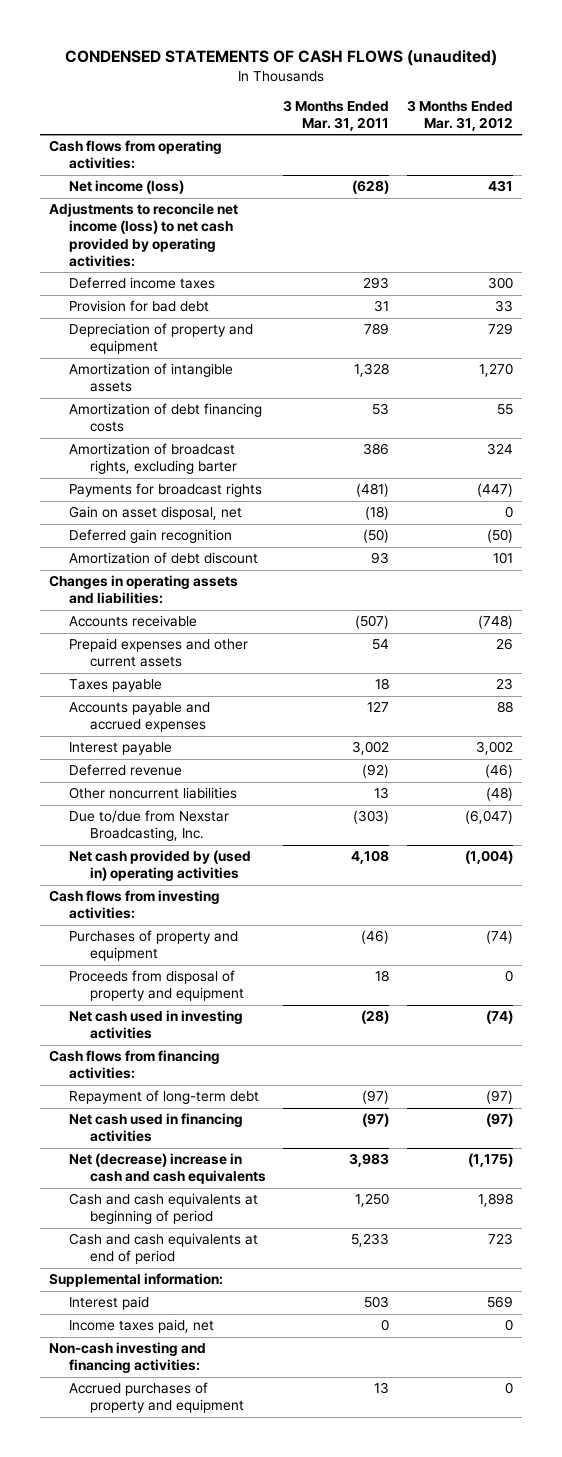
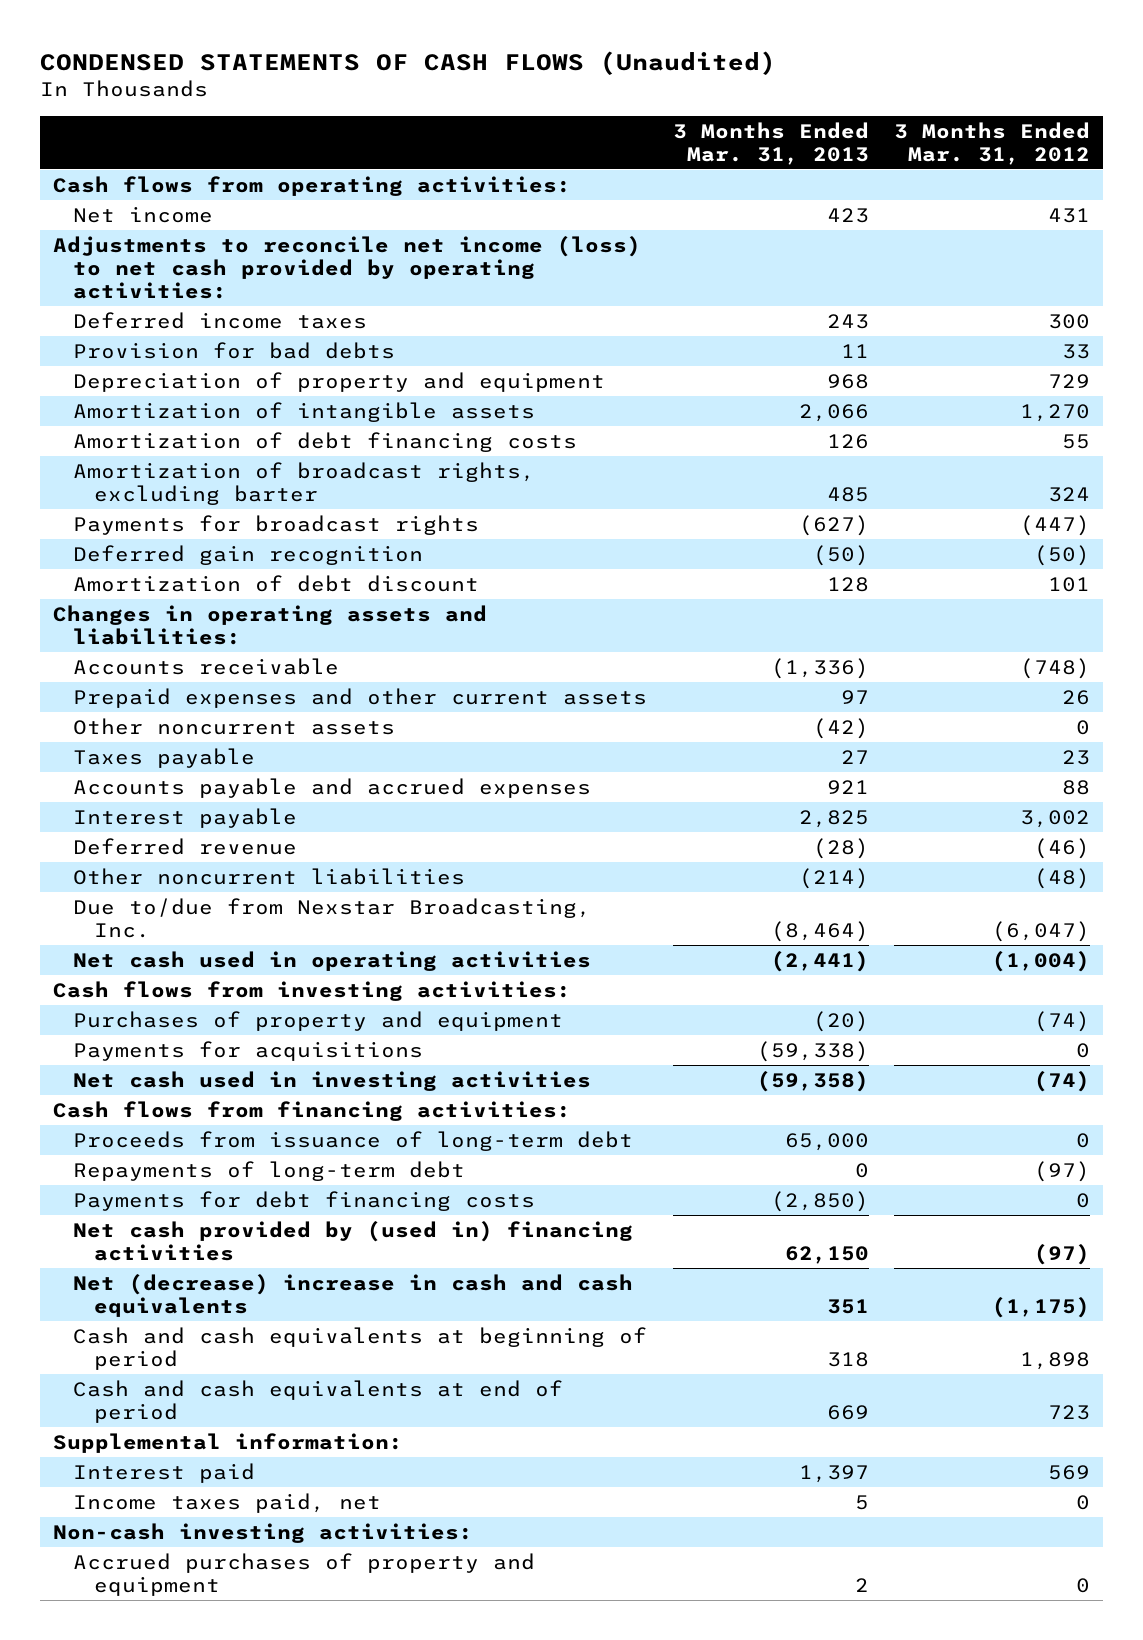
[64,49,497,66] CONDENSED STATEMENTS OF CASH FLOWS (unaudited) -> [39,51,776,76] CONDENSED STATEMENTS OF CASH FLOWS (Unaudited)
[283,99,390,131] 3 Months Ended Mar. 31, 2011 -> none
none -> [672,121,869,165] 3 Months Ended Mar. 31, 2013
[69,180,185,195] Net income (loss) -> [73,205,214,223] Net income
[69,300,210,313] Provision for bad debt -> [73,341,396,359] Provision for bad debts
[69,506,243,521] Gain on asset disposal, net -> none
none -> [73,717,396,735] Other noncurrent assets
[69,850,252,882] Net cash provided by (used in) operating activities -> [73,950,592,971] Net cash used in operating activities
[69,970,244,1002] Proceeds from disposal of property and equipment -> none
none -> [73,1040,424,1061] Payments for acquisitions
none -> [73,1130,634,1151] Proceeds from issuance of long-term debt
[69,1090,260,1105] Repayment of long-term debt -> [73,1160,466,1181] Repayments of long-term debt
none -> [73,1190,536,1211] Payments for debt financing costs
[69,1113,244,1143] Net cash used in financing activities -> [73,1220,634,1261] Net cash provided by (used in) financing activities
[48,1342,206,1374] Non-cash investing and financing activities: -> [52,1522,473,1543] Non-cash investing activities:

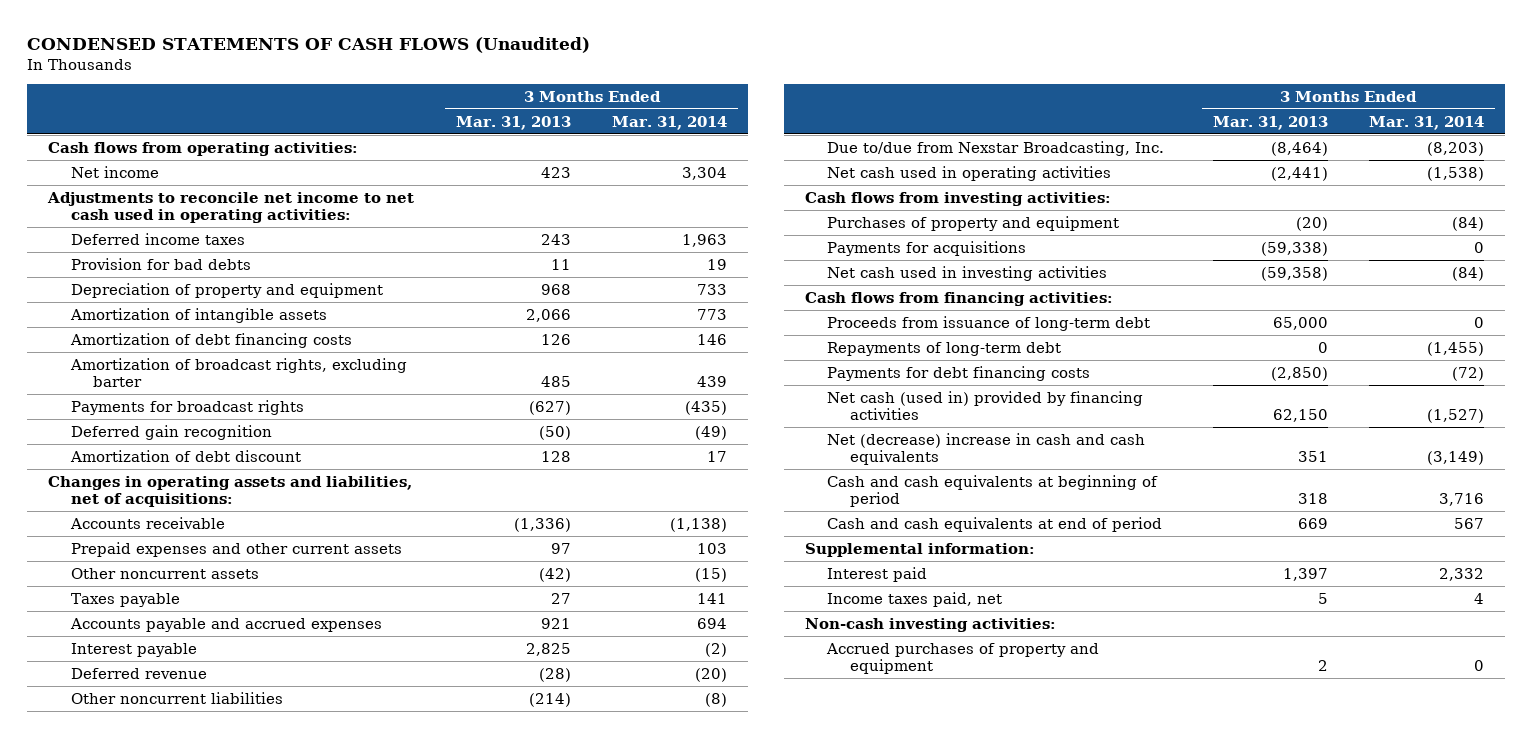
[894,121,1091,165] 3 Months Ended Mar. 31, 2012 -> none
none -> [612,115,728,130] Mar. 31, 2014
[52,235,641,300] Adjustments to reconcile net income (loss) to net cash provided by operating activities: -> [47,191,415,224] Adjustments to reconcile net income to net cash used in operating activities:
[52,604,487,645] Changes in operating assets and liabilities: -> [48,475,413,508] Changes in operating assets and liabilities, net of acquisitions:
[73,1220,634,1261] Net cash provided by (used in) financing activities -> [827,390,1144,421] Net cash (used in) provided by financing activities

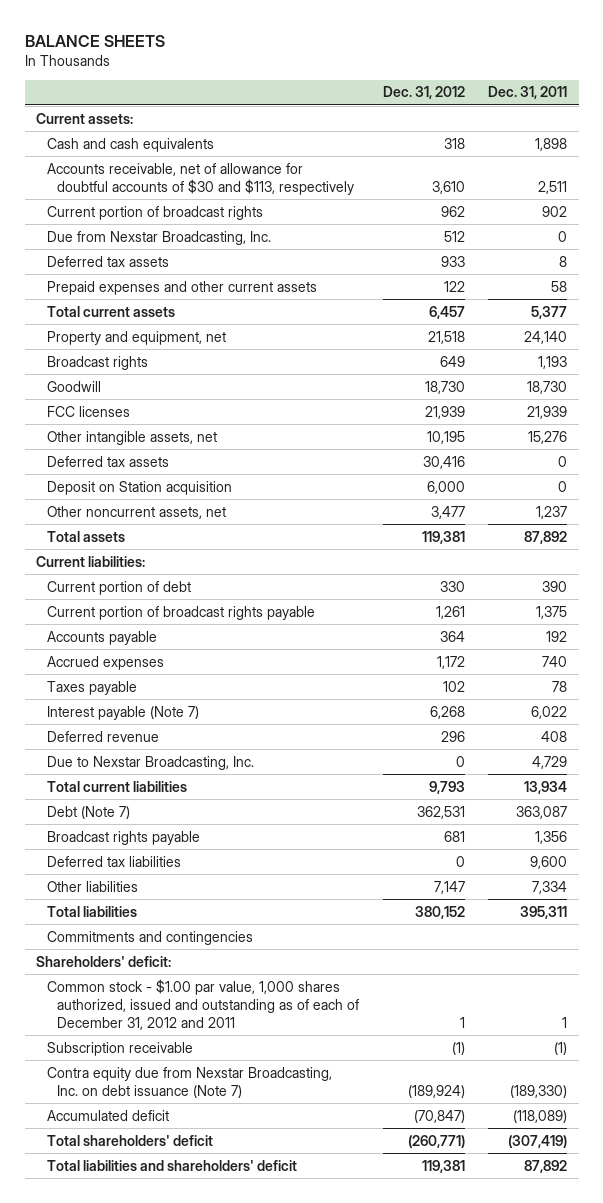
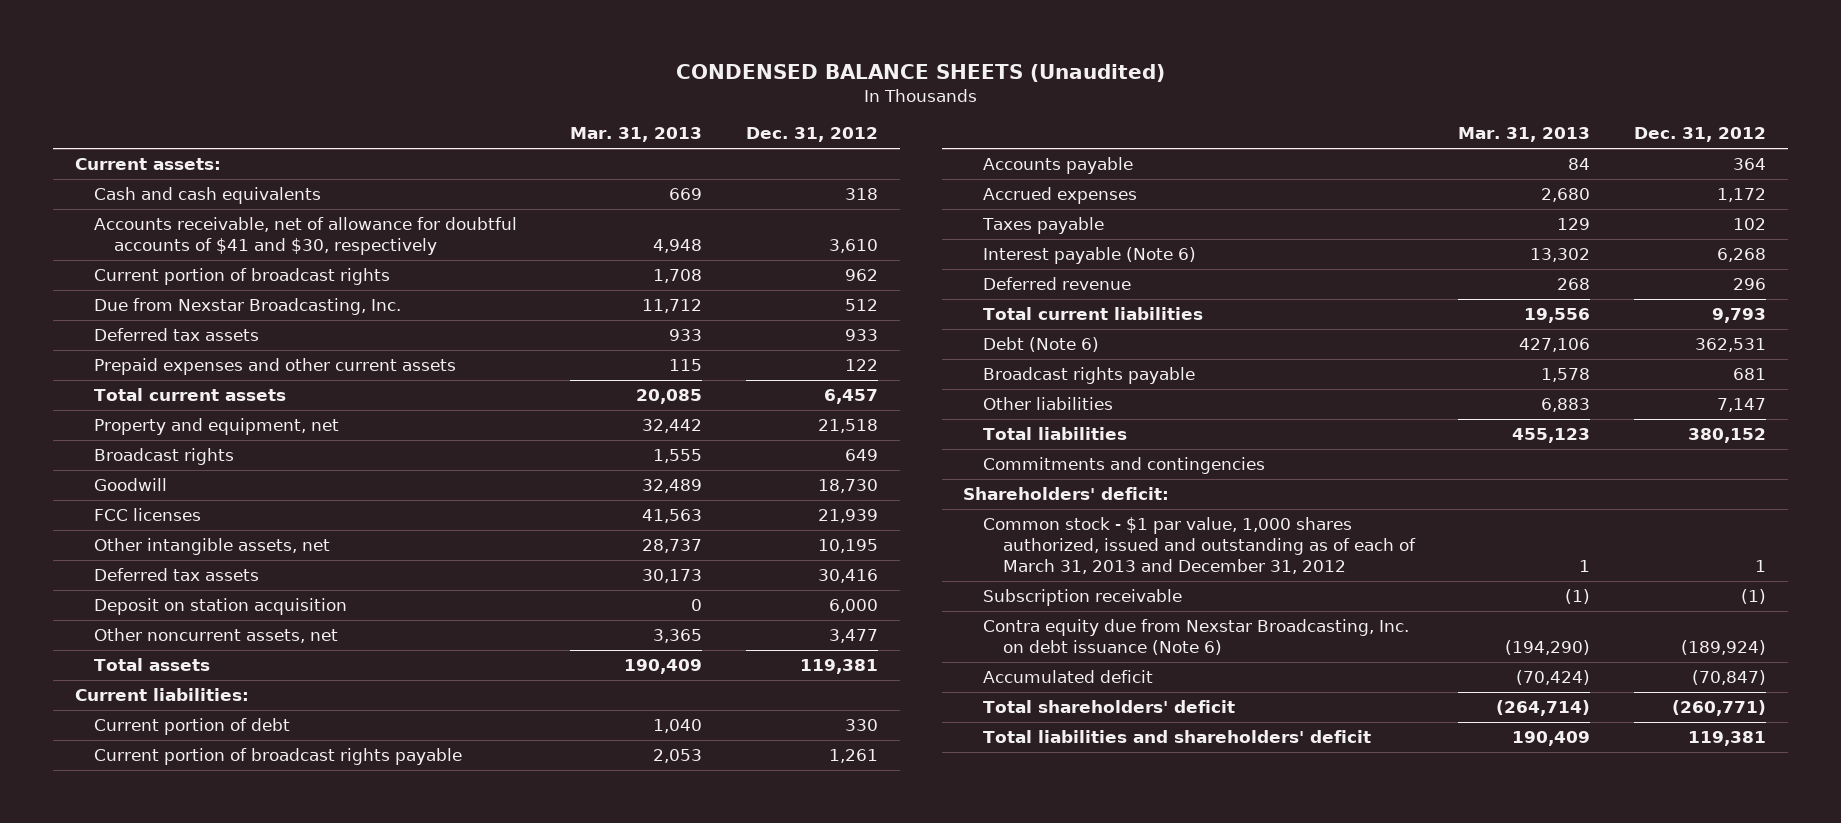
[24,34,165,47] BALANCE SHEETS -> [675,63,1165,82] CONDENSED BALANCE SHEETS (Unaudited)
[488,86,568,100] Dec. 31, 2011 -> none
none -> [569,127,702,143] Mar. 31, 2013
[46,162,355,195] Accounts receivable, net of allowance for doubtful accounts of $30 and $113, respectively -> [94,217,518,256] Accounts receivable, net of allowance for doubtful accounts of $41 and $30, respectively
[46,480,232,495] Deposit on Station acquisition -> [94,598,348,616] Deposit on station acquisition
[46,705,199,720] Interest payable (Note 7) -> [983,247,1197,265] Interest payable (Note 6)
[46,755,254,770] Due to Nexstar Broadcasting, Inc. -> none
[46,805,130,819] Debt (Note 7) -> [983,337,1100,353] Debt (Note 6)
[46,855,181,867] Deferred tax liabilities -> none
[46,978,360,1030] Common stock - $1.00 par value, 1,000 shares authorized, issued and outstanding as of each of December 31, 2012 and 2011 -> [983,517,1416,575] Common stock - $1 par value, 1,000 shares authorized, issued and outstanding as of each of March 31, 2013 and December 31, 2012
[46,1066,332,1098] Contra equity due from Nexstar Broadcasting, Inc. on debt issuance (Note 7) -> [983,619,1410,656] Contra equity due from Nexstar Broadcasting, Inc. on debt issuance (Note 6)

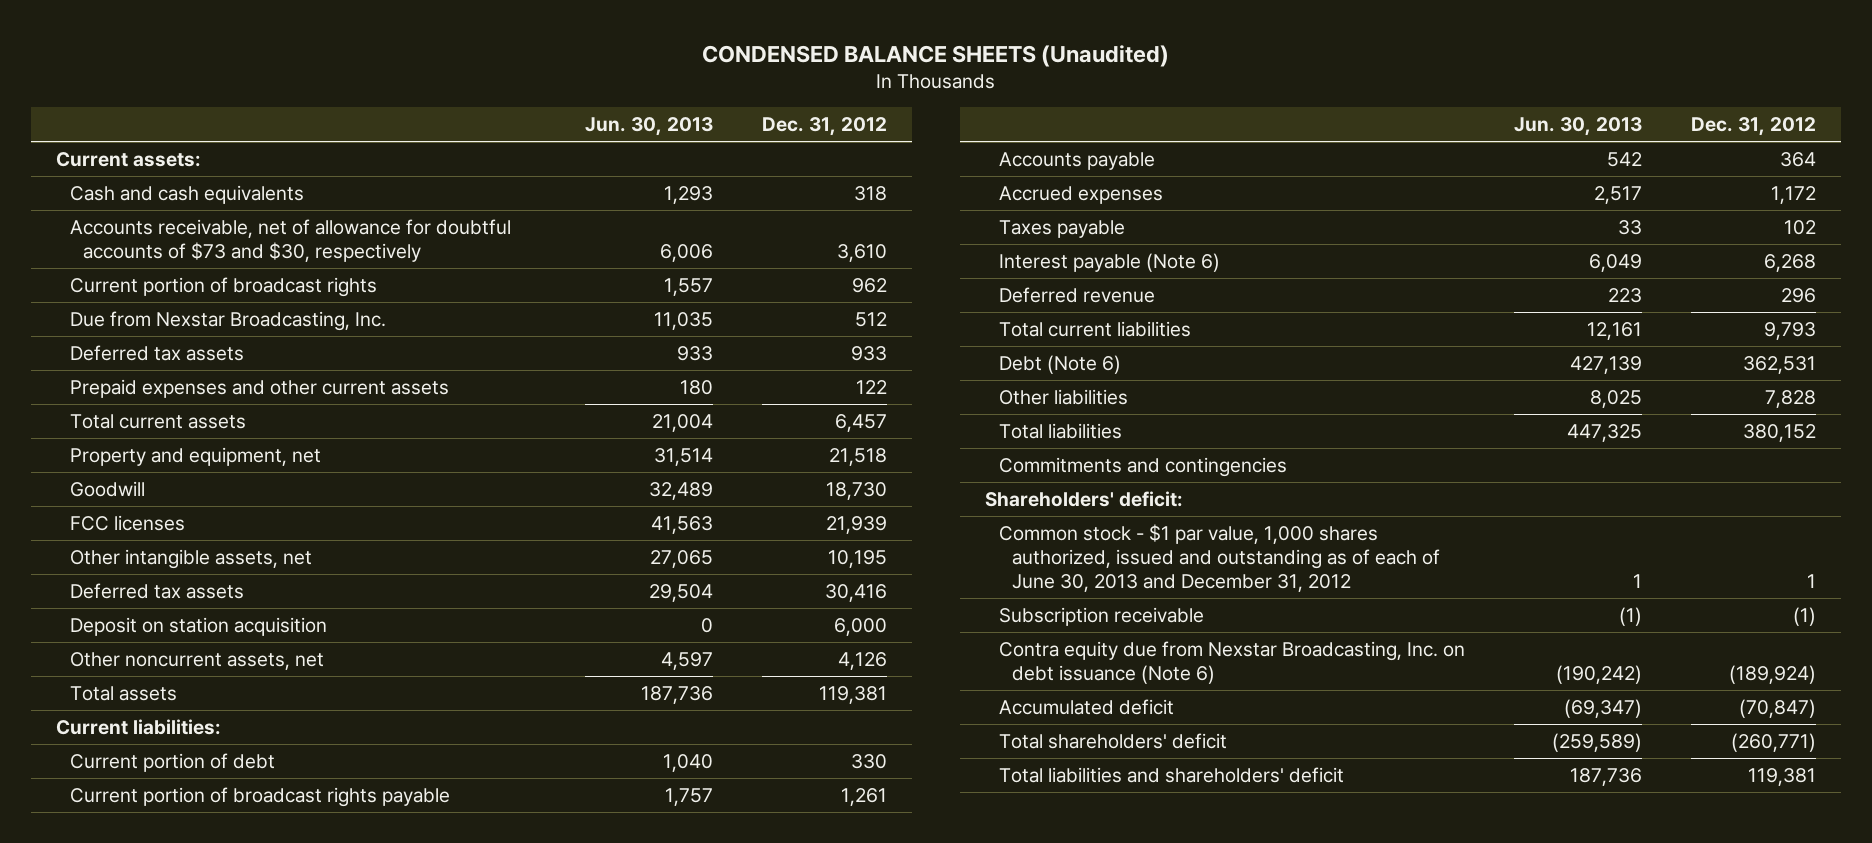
[569,127,702,143] Mar. 31, 2013 -> none
none -> [584,117,713,137] Jun. 30, 2013
[94,217,518,256] Accounts receivable, net of allowance for doubtful accounts of $41 and $30, respectively -> [69,218,511,263] Accounts receivable, net of allowance for doubtful accounts of $73 and $30, respectively
[94,448,235,466] Broadcast rights -> none
[828,629,878,644] 3,477 -> [838,651,888,670] 4,126
[983,367,1196,385] Broadcast rights payable -> none
[1717,398,1767,413] 7,147 -> [1765,389,1817,408] 7,828
[983,517,1416,575] Common stock - $1 par value, 1,000 shares authorized, issued and outstanding as of each of March 31, 2013 and December 31, 2012 -> [998,523,1441,593] Common stock - $1 par value, 1,000 shares authorized, issued and outstanding as of each of June 30, 2013 and December 31, 2012

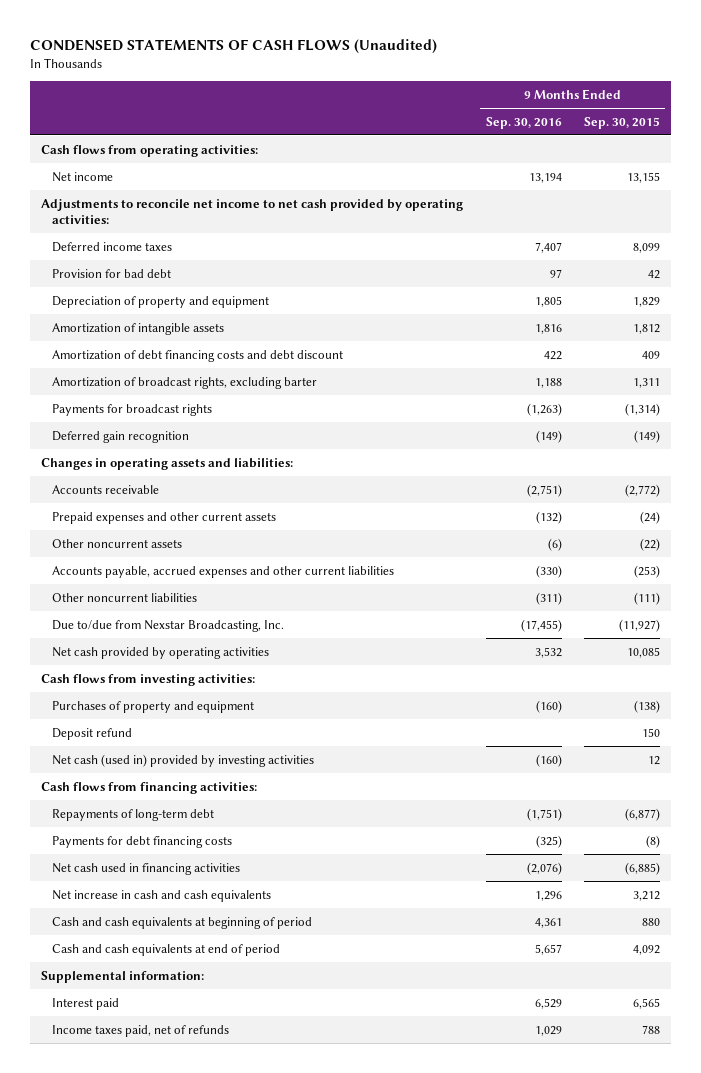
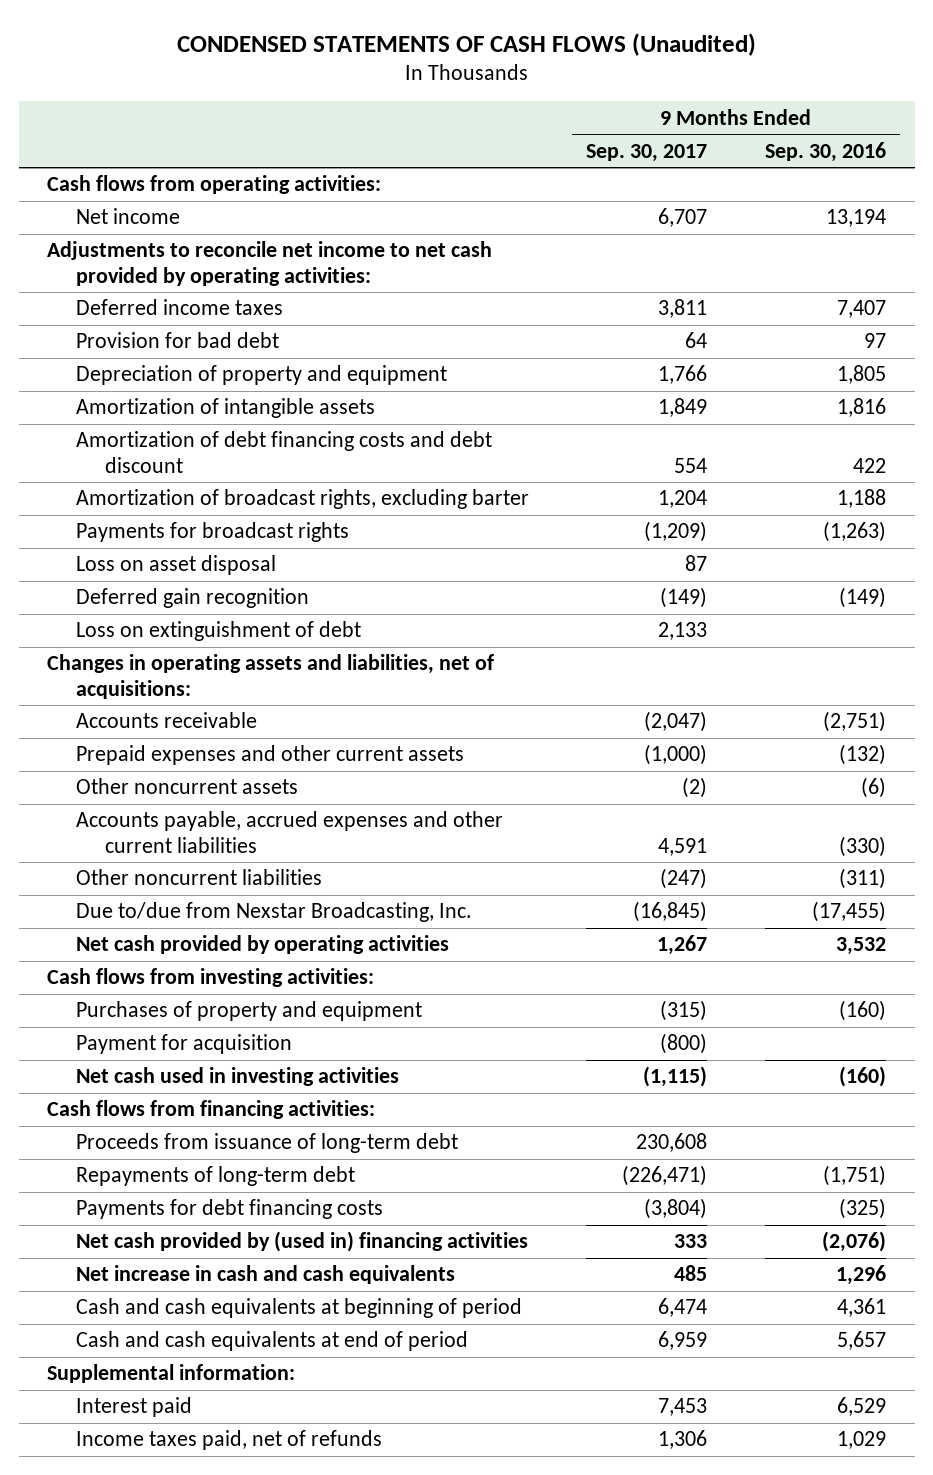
[583,116,660,129] Sep. 30, 2015 -> none
none -> [586,143,708,162] Sep. 30, 2017
none -> [75,555,276,576] Loss on asset disposal
none -> [75,621,361,642] Loss on extinguishment of debt
[41,457,294,470] Changes in operating assets and liabilities: -> [47,654,495,699] Changes in operating assets and liabilities, net of acquisitions:
[52,727,133,740] Deposit refund -> none
none -> [75,1034,292,1055] Payment for acquisition
[52,753,315,767] Net cash (used in) provided by investing activities -> [75,1067,399,1087] Net cash used in investing activities
none -> [75,1133,458,1154] Proceeds from issuance of long-term debt
[52,862,241,875] Net cash used in financing activities -> [75,1231,528,1253] Net cash provided by (used in) financing activities

